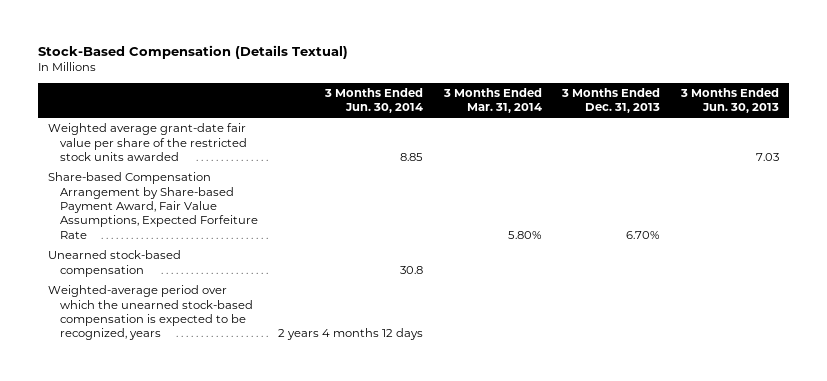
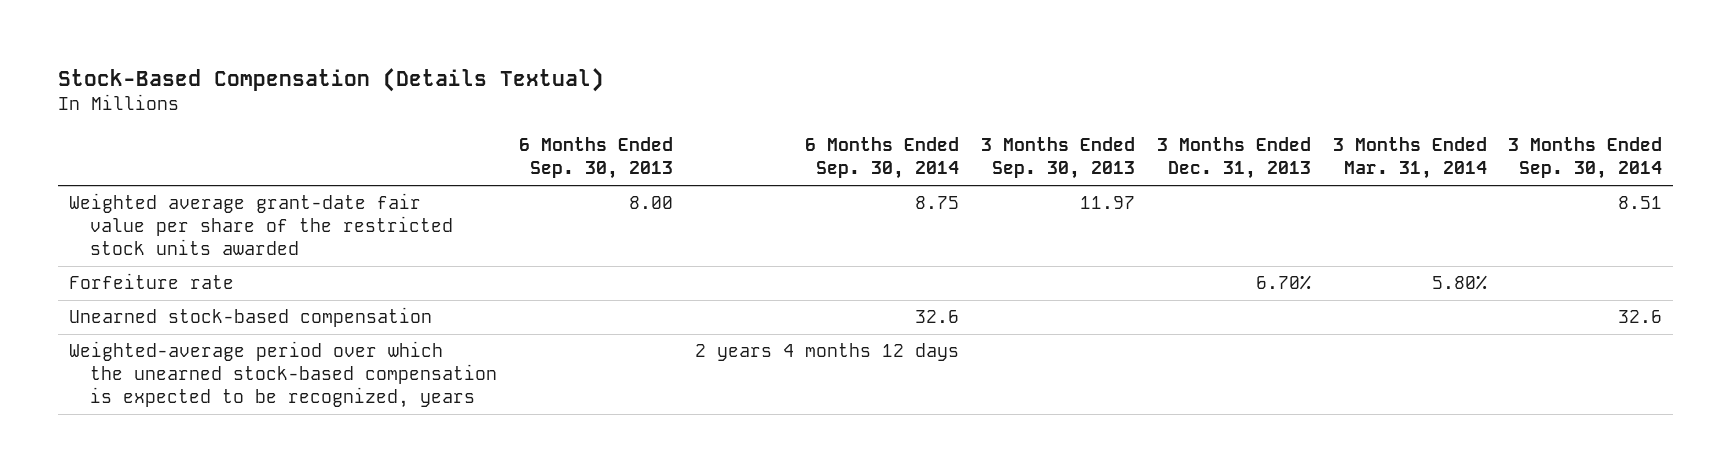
[324,87,424,114] 3 Months Ended Jun. 30, 2014 -> none
[679,87,779,114] 3 Months Ended Jun. 30, 2013 -> none
none -> [519,137,674,180] 6 Months Ended Sep. 30, 2013
none -> [804,137,959,180] 6 Months Ended Sep. 30, 2014
none -> [980,137,1135,180] 3 Months Ended Sep. 30, 2013
none -> [1508,137,1663,180] 3 Months Ended Sep. 30, 2014
[48,172,259,239] Share-based Compensation Arrangement by Share-based Payment Award, Fair Value Assumptions, Expected Forfeiture Rate -> [69,273,235,290] Forfeiture rate

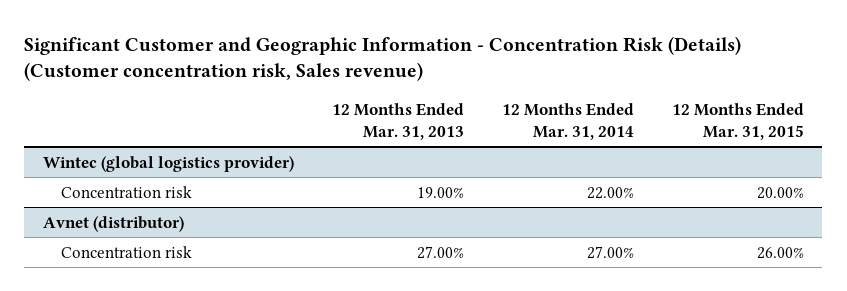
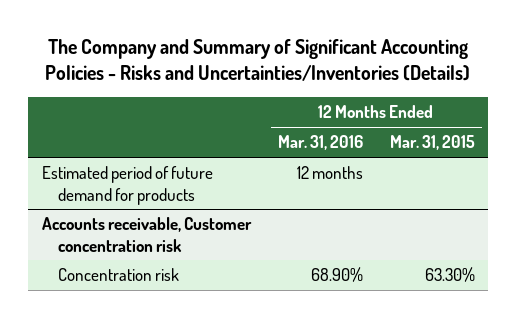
[24,35,742,82] Significant Customer and Geographic Information - Concentration Risk (Details) (Customer concentration risk, Sales revenue) -> [45,39,471,82] The Company and Summary of Significant Accounting Policies - Risks and Uncertainties/Inventories (Details)
[331,103,464,140] 12 Months Ended Mar. 31, 2013 -> none
[501,103,634,140] 12 Months Ended Mar. 31, 2014 -> none
none -> [277,135,363,151] Mar. 31, 2016
[43,155,295,172] Wintec (global logistics provider) -> none
[61,185,193,198] Concentration risk -> none
[43,215,185,232] Avnet (distributor) -> none
[61,245,193,258] Concentration risk -> none
none -> [41,166,213,205] Estimated period of future demand for products
none -> [41,217,252,252] Accounts receivable, Customer concentration risk
none -> [57,268,179,282] Concentration risk

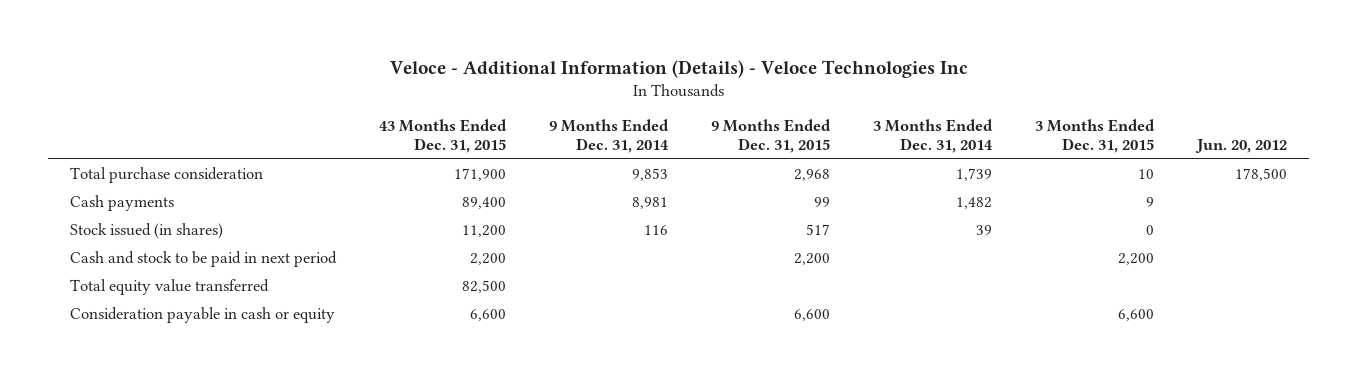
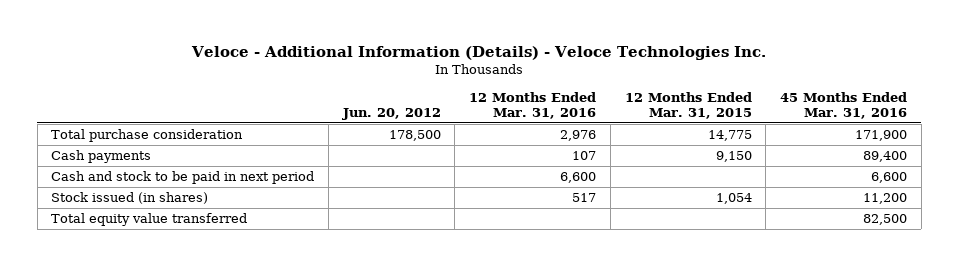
[389,59,968,78] Veloce - Additional Information (Details) - Veloce Technologies Inc -> [191,45,767,60] Veloce - Additional Information (Details) - Veloce Technologies Inc.
[378,119,507,154] 43 Months Ended Dec. 31, 2015 -> none
[549,119,670,154] 9 Months Ended Dec. 31, 2014 -> none
[711,119,832,154] 9 Months Ended Dec. 31, 2015 -> none
[873,119,994,154] 3 Months Ended Dec. 31, 2014 -> none
[1035,119,1156,154] 3 Months Ended Dec. 31, 2015 -> none
none -> [469,91,597,119] 12 Months Ended Mar. 31, 2016
none -> [624,91,752,119] 12 Months Ended Mar. 31, 2015
none -> [779,91,907,119] 45 Months Ended Mar. 31, 2016
[69,223,223,240] Stock issued (in shares) -> [51,192,209,205] Stock issued (in shares)
[69,307,335,324] Consideration payable in cash or equity -> none

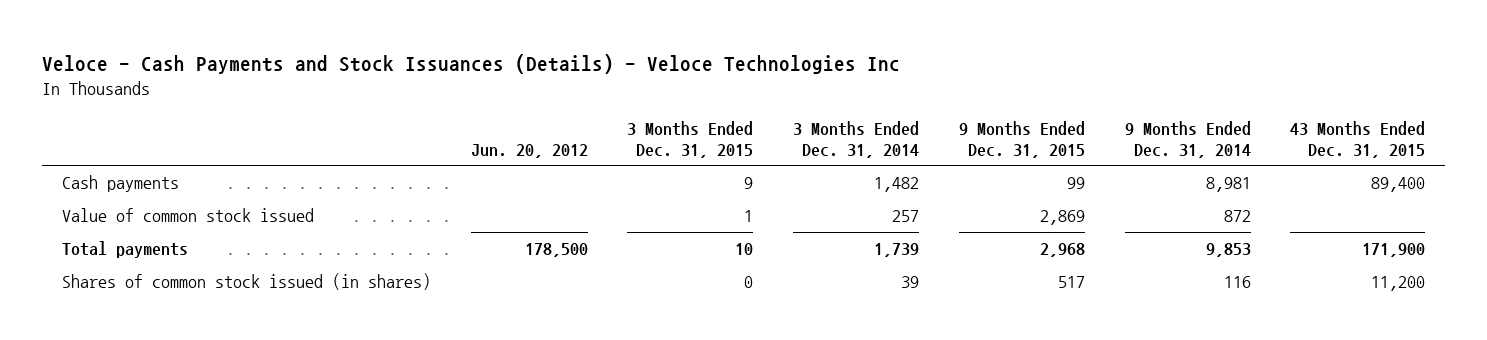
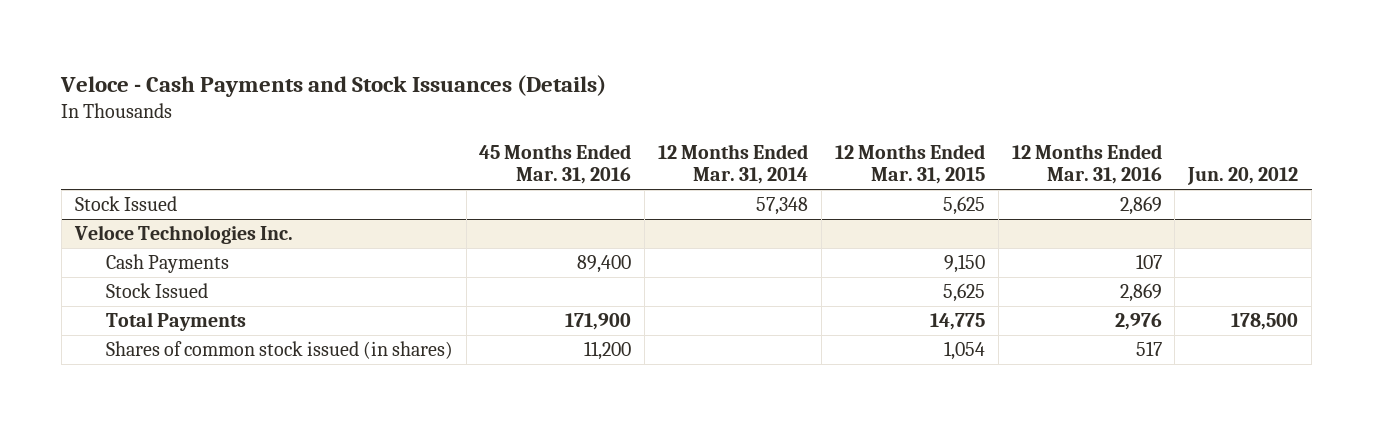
[41,53,900,74] Veloce - Cash Payments and Stock Issuances (Details) - Veloce Technologies Inc -> [60,74,607,97] Veloce - Cash Payments and Stock Issuances (Details)
[627,120,754,158] 3 Months Ended Dec. 31, 2015 -> none
[793,120,920,158] 3 Months Ended Dec. 31, 2014 -> none
[958,120,1085,158] 9 Months Ended Dec. 31, 2015 -> none
[1124,120,1251,158] 9 Months Ended Dec. 31, 2014 -> none
[1290,120,1426,158] 43 Months Ended Dec. 31, 2015 -> none
none -> [479,143,632,185] 45 Months Ended Mar. 31, 2016
none -> [658,143,809,185] 12 Months Ended Mar. 31, 2014
none -> [834,143,985,185] 12 Months Ended Mar. 31, 2015
none -> [1011,143,1162,185] 12 Months Ended Mar. 31, 2016
[61,175,179,193] Cash payments -> none
[61,208,314,223] Value of common stock issued -> none
[61,241,188,259] Total payments -> none
[61,273,431,291] Shares of common stock issued (in shares) -> none
none -> [74,196,177,212] Stock Issued
none -> [73,225,293,245] Veloce Technologies Inc.
none -> [105,254,229,274] Cash Payments
none -> [105,283,208,299] Stock Issued
none -> [105,312,246,332] Total Payments
none -> [105,341,453,360] Shares of common stock issued (in shares)

